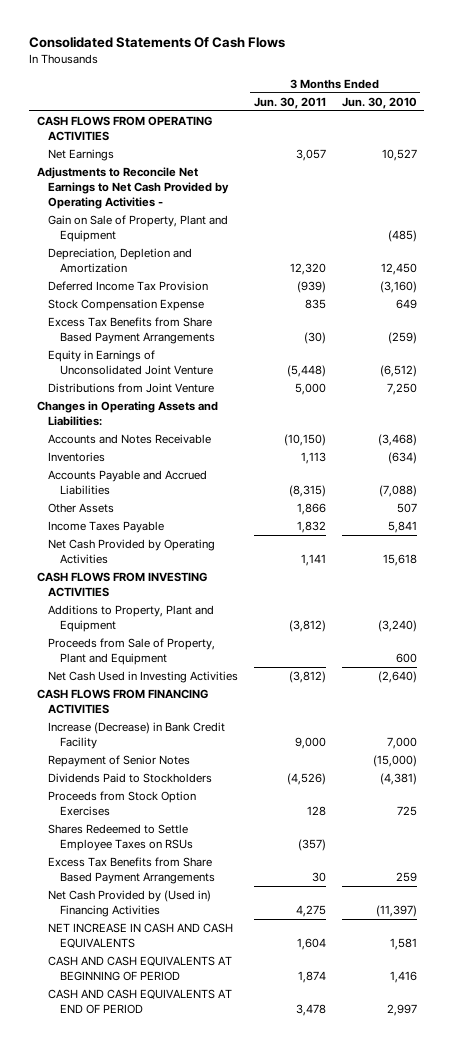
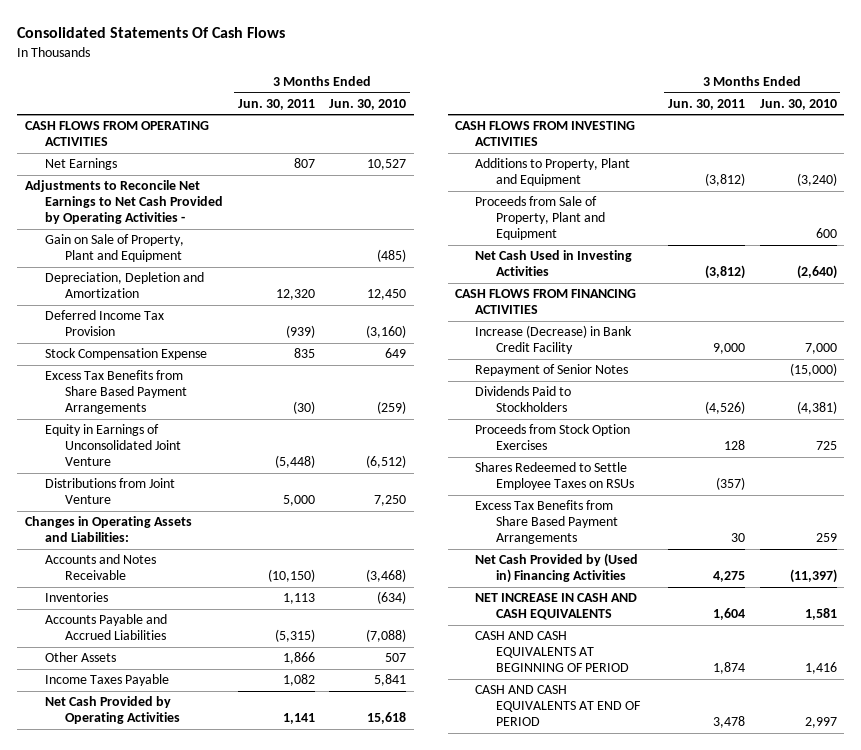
[295,149,326,162] 3,057 -> [293,158,315,169] 807
[288,485,326,498] (8,315) -> [274,629,315,643] (5,315)
[296,521,326,534] 1,832 -> [282,674,315,687] 1,082

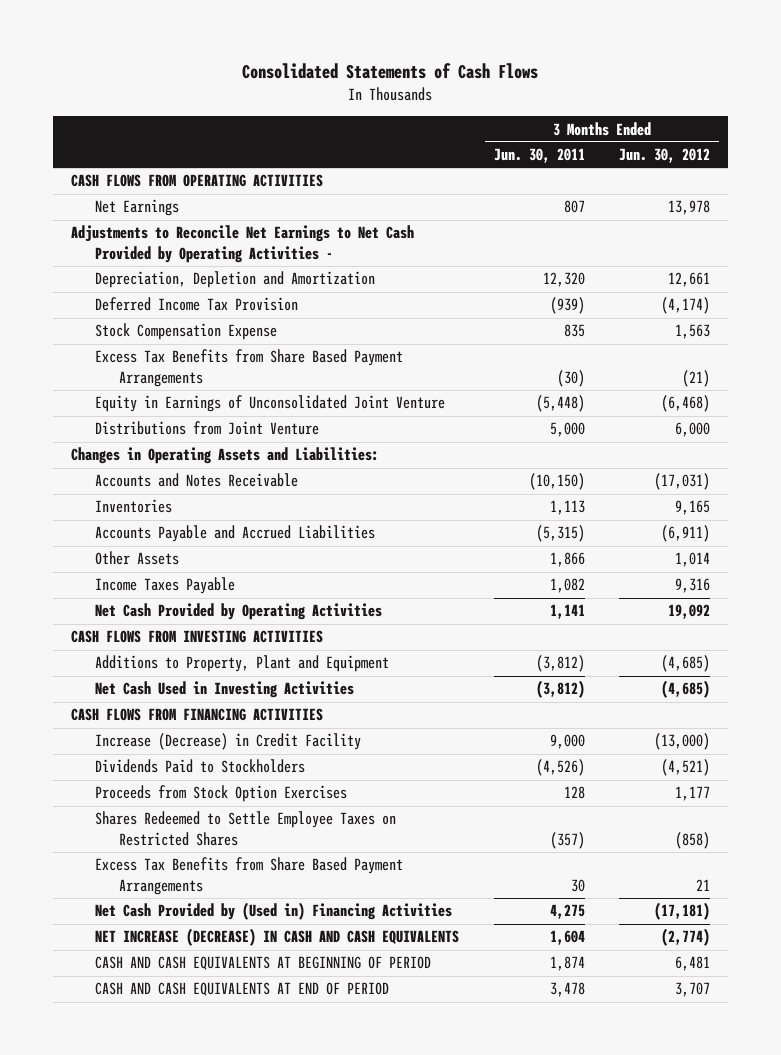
[17,27,286,39] Consolidated Statements Of Cash Flows -> [242,63,539,80] Consolidated Statements of Cash Flows
[329,98,407,110] Jun. 30, 2010 -> none
none -> [619,148,711,164] Jun. 30, 2012
[44,234,184,263] Gain on Sale of Property, Plant and Equipment -> none
[475,196,605,241] Proceeds from Sale of Property, Plant and Equipment -> none
[475,364,629,377] Repayment of Senior Notes -> none
[475,325,633,355] Increase (Decrease) in Bank Credit Facility -> [94,733,361,751] Increase (Decrease) in Credit Facility
[475,462,634,491] Shares Redeemed to Settle Employee Taxes on RSUs -> [94,811,396,847] Shares Redeemed to Settle Employee Taxes on Restricted Shares
[475,593,638,621] NET INCREASE IN CASH AND CASH EQUIVALENTS -> [94,928,459,947] NET INCREASE (DECREASE) IN CASH AND CASH EQUIVALENTS

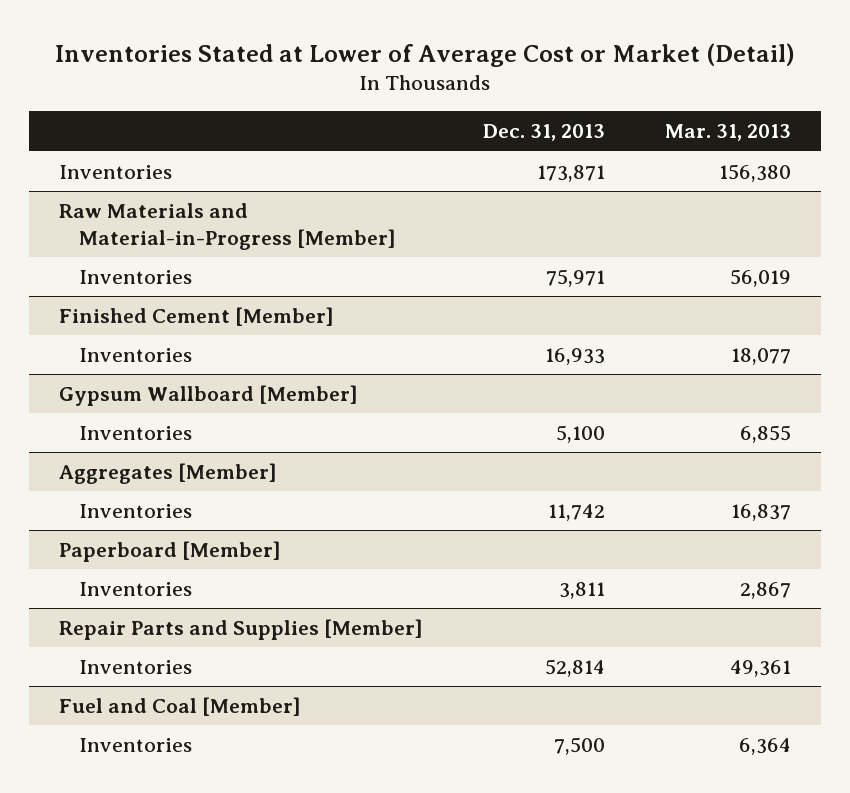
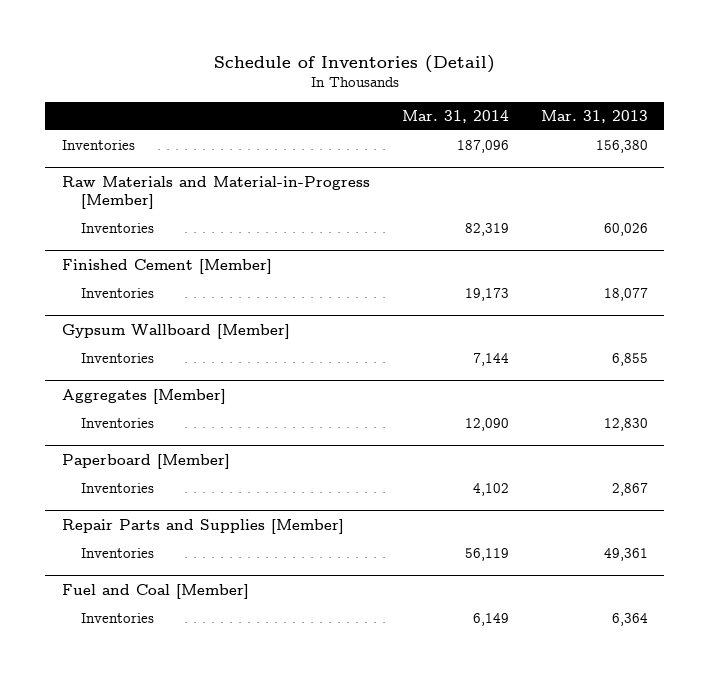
[54,42,795,67] Inventories Stated at Lower of Average Cost or Market (Detail) -> [213,54,495,73] Schedule of Inventories (Detail)
[482,124,605,142] Dec. 31, 2013 -> none
none -> [401,109,509,123] Mar. 31, 2014
[729,268,791,287] 56,019 -> [603,222,648,236] 60,026
[730,503,791,521] 16,837 -> [603,417,648,431] 12,830

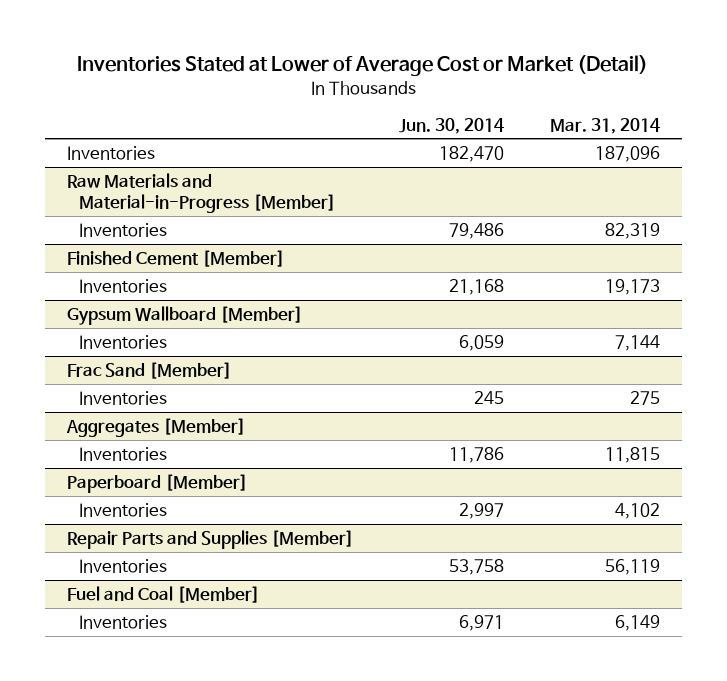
[213,54,495,73] Schedule of Inventories (Detail) -> [77,54,649,76] Inventories Stated at Lower of Average Cost or Market (Detail)
[540,109,648,123] Mar. 31, 2013 -> none
none -> [399,117,505,134] Jun. 30, 2014
none -> [67,361,233,379] Frac Sand [Member]
none -> [79,390,168,405] Inventories
[464,417,509,431] 12,090 -> [604,446,660,463] 11,815

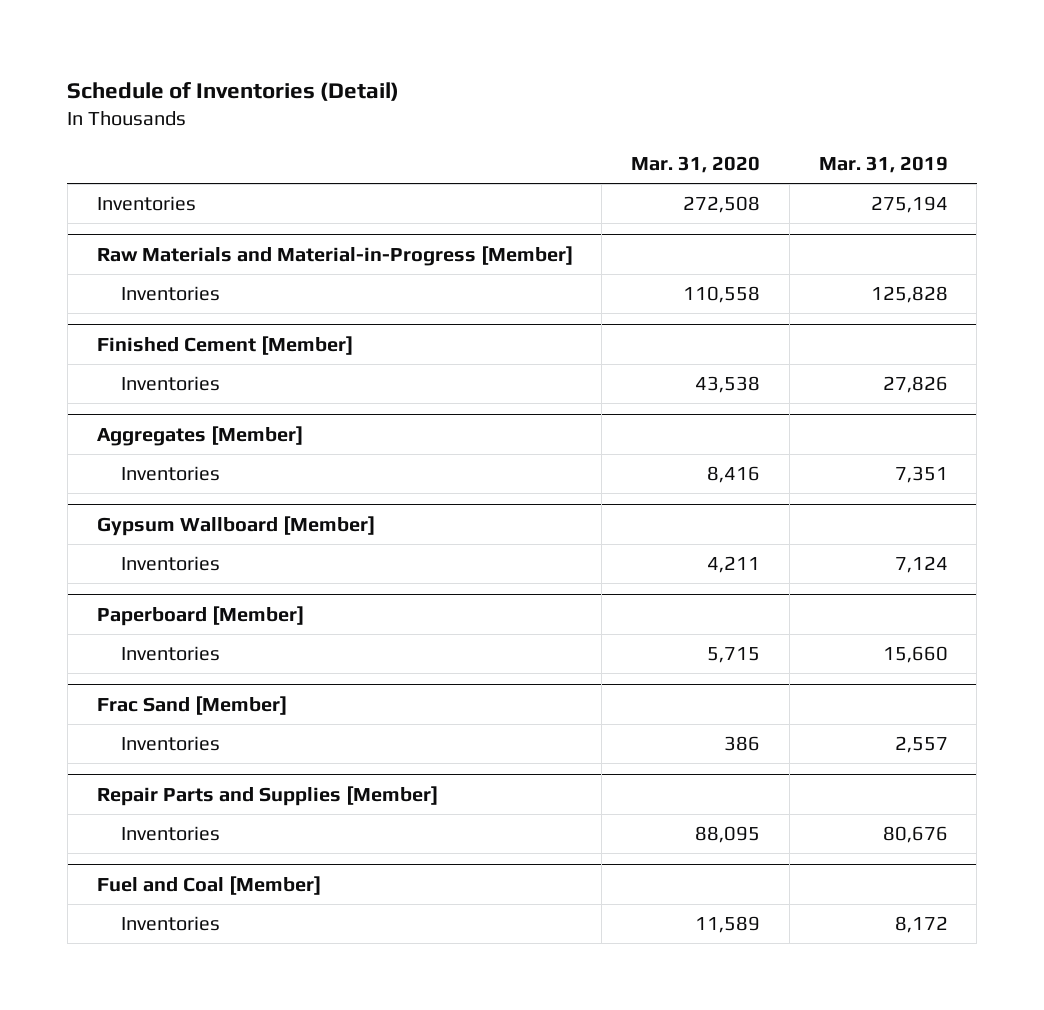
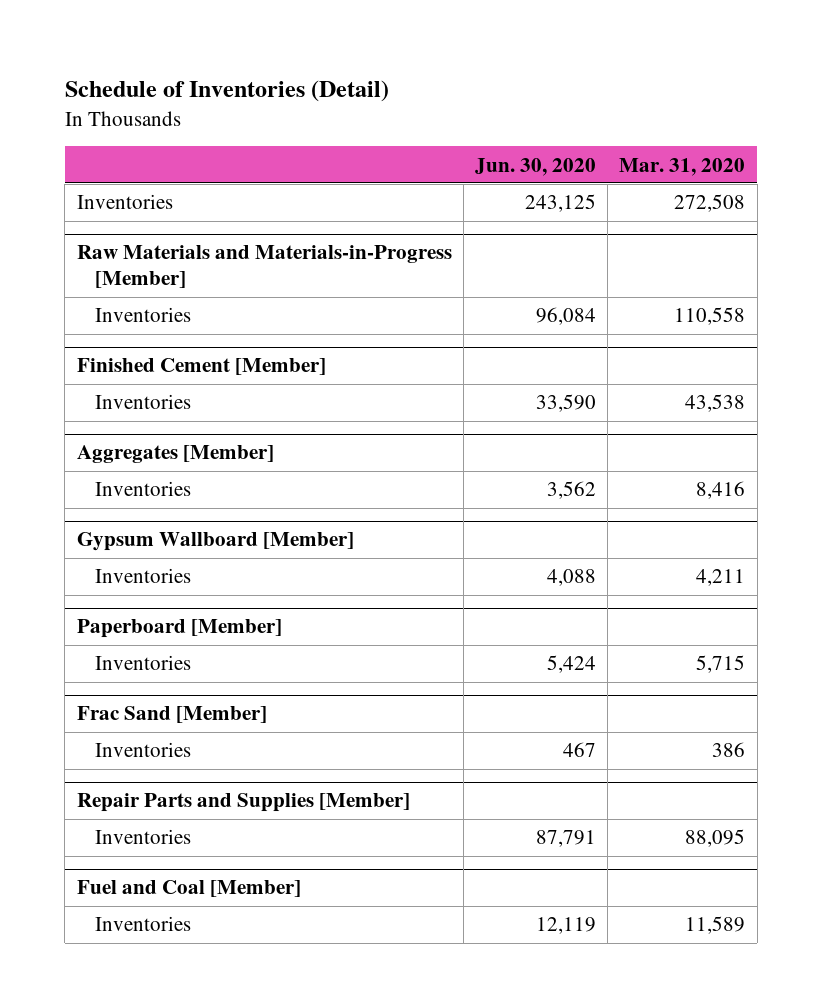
[818,156,948,174] Mar. 31, 2019 -> none
none -> [475,157,597,176] Jun. 30, 2020
[96,245,573,266] Raw Materials and Material-in-Progress [Member] -> [76,245,452,289] Raw Materials and Materials-in-Progress [Member]

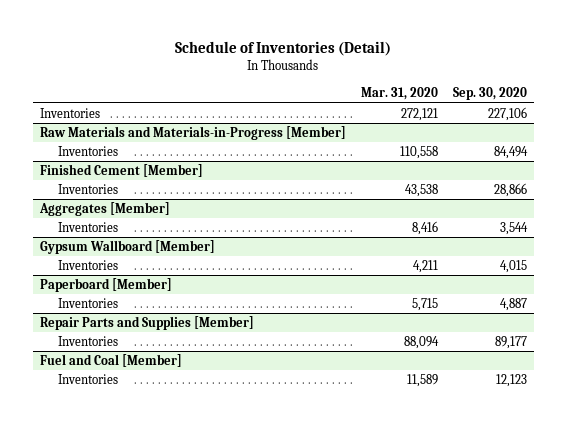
[475,157,597,176] Jun. 30, 2020 -> none
none -> [452,87,527,101] Sep. 30, 2020
[674,194,746,213] 272,508 -> [400,107,438,121] 272,121
[76,706,267,724] Frac Sand [Member] -> none
[94,742,191,758] Inventories -> none
[685,829,746,848] 88,095 -> [403,335,439,349] 88,094

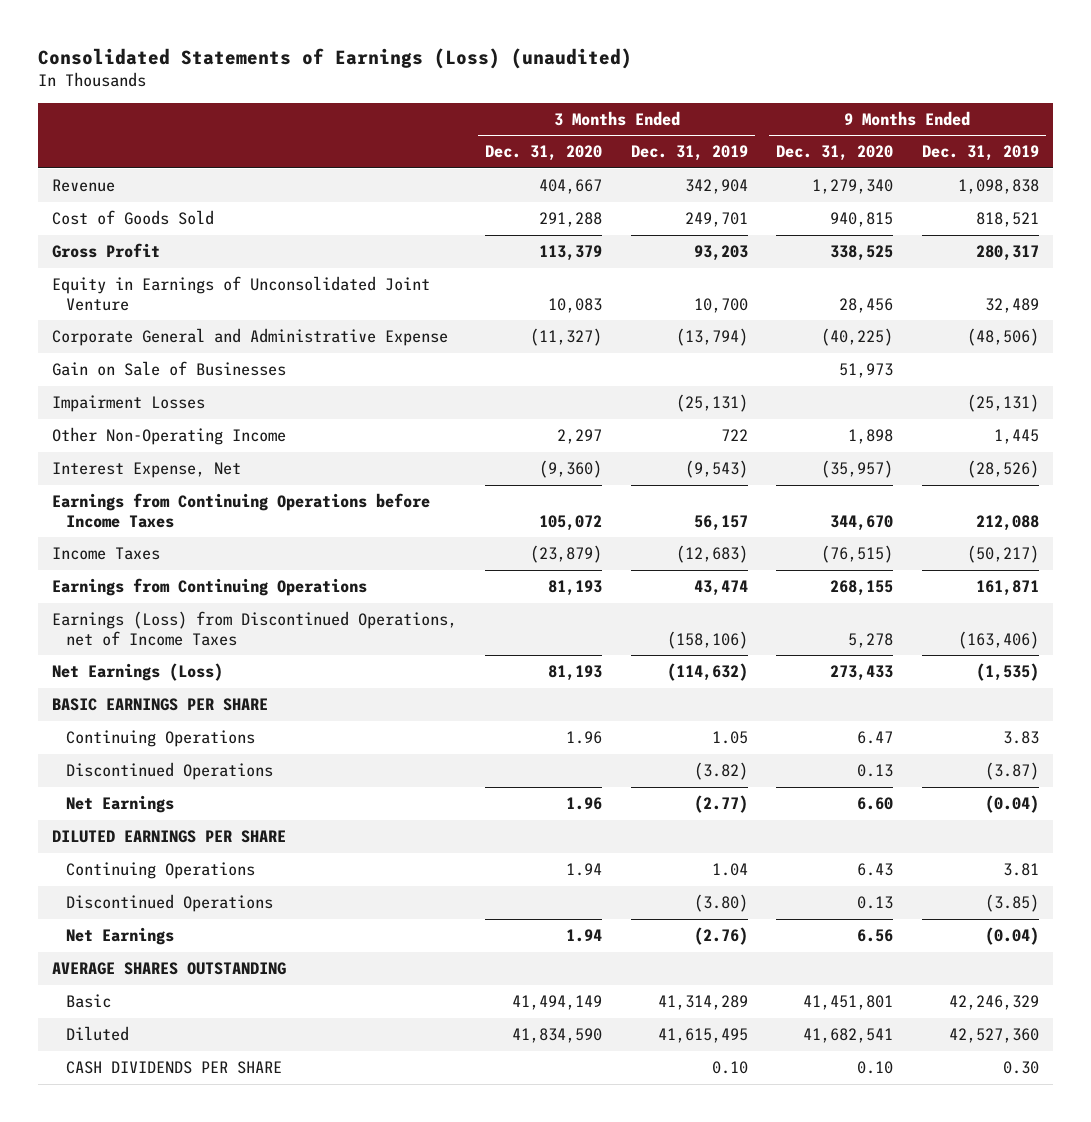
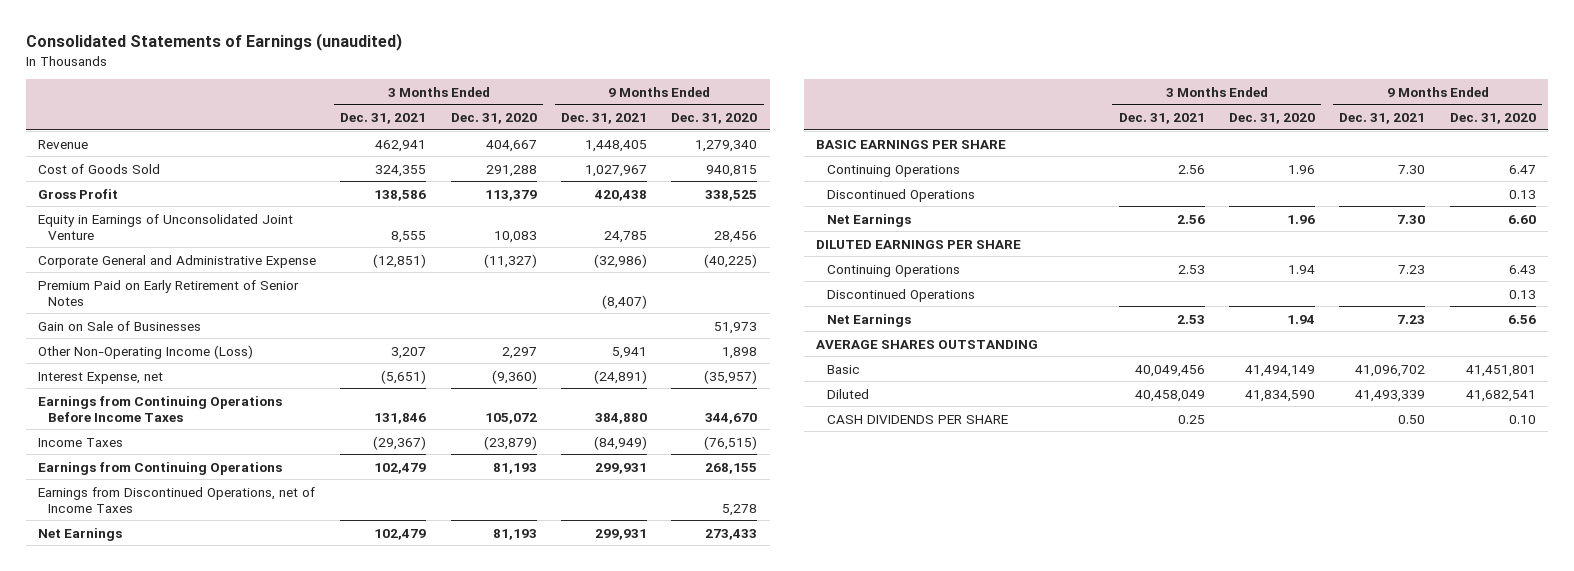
[37,47,632,69] Consolidated Statements of Earnings (Loss) (unaudited) -> [25,33,402,52] Consolidated Statements of Earnings (unaudited)
[630,145,748,162] Dec. 31, 2019 -> none
[921,145,1039,162] Dec. 31, 2019 -> none
none -> [340,113,427,125] Dec. 31, 2021
none -> [561,113,648,125] Dec. 31, 2021
none -> [37,279,299,306] Premium Paid on Early Retirement of Senior Notes
[52,395,206,413] Impairment Losses -> none
[52,427,287,446] Other Non-Operating Income -> [37,344,253,359] Other Non-Operating Income (Loss)
[52,462,242,479] Interest Expense, Net -> [37,371,163,384] Interest Expense, net
[52,493,431,528] Earnings from Continuing Operations before Income Taxes -> [37,395,282,422] Earnings from Continuing Operations Before Income Taxes
[52,611,458,646] Earnings (Loss) from Discontinued Operations, net of Income Taxes -> [37,486,315,513] Earnings from Discontinued Operations, net of Income Taxes
[52,663,224,682] Net Earnings (Loss) -> [37,527,122,541] Net Earnings

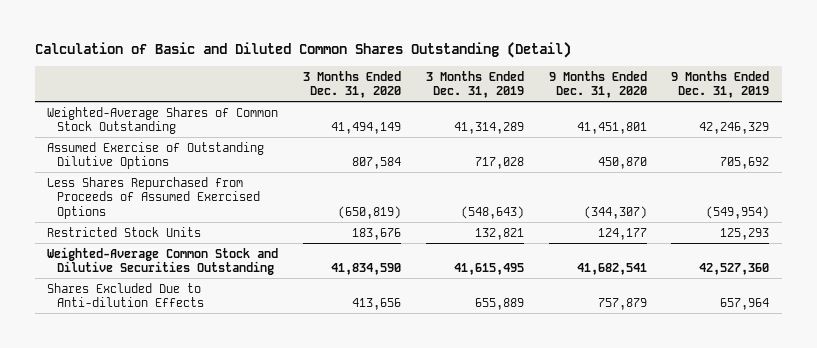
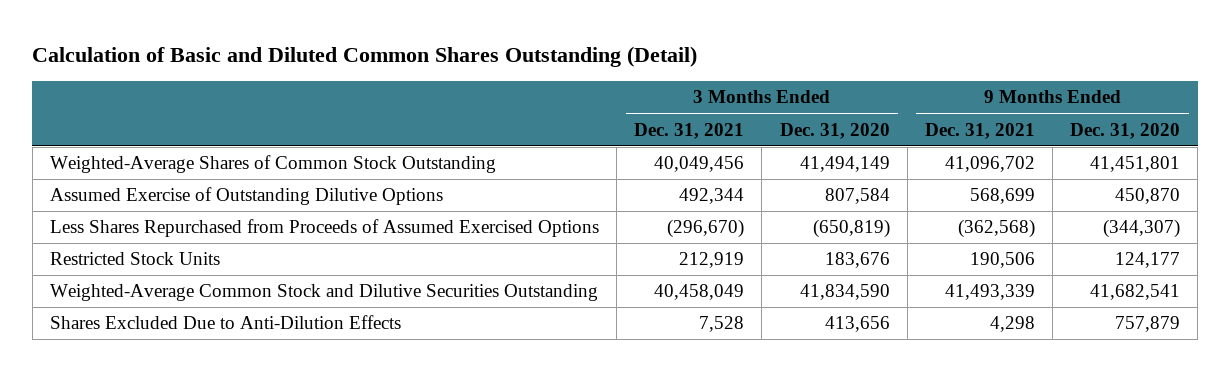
[425,70,524,99] 3 Months Ended Dec. 31, 2019 -> none
[671,70,770,99] 9 Months Ended Dec. 31, 2019 -> none
none -> [634,122,745,139] Dec. 31, 2021
none -> [924,122,1035,139] Dec. 31, 2021
[47,282,204,308] Shares Excluded Due to Anti-dilution Effects -> [50,315,402,330] Shares Excluded Due to Anti-Dilution Effects

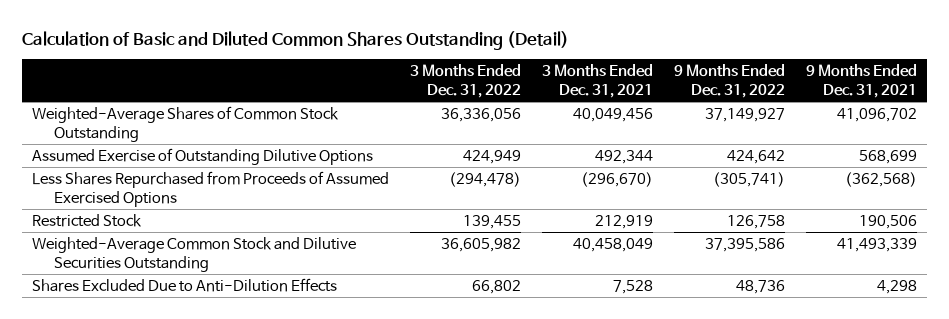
[779,122,890,139] Dec. 31, 2020 -> none
[1070,122,1181,139] Dec. 31, 2020 -> none
none -> [410,63,522,98] 3 Months Ended Dec. 31, 2022
none -> [673,63,785,98] 9 Months Ended Dec. 31, 2022
[50,252,221,266] Restricted Stock Units -> [32,213,143,227] Restricted Stock

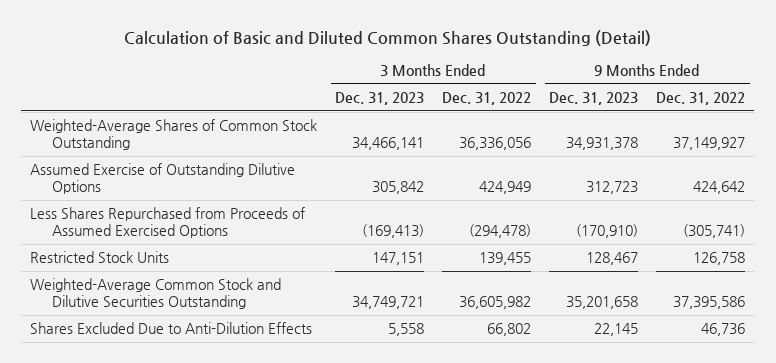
[541,63,653,98] 3 Months Ended Dec. 31, 2021 -> none
[805,63,917,98] 9 Months Ended Dec. 31, 2021 -> none
none -> [335,92,425,106] Dec. 31, 2023
none -> [549,92,639,106] Dec. 31, 2023
[32,213,143,227] Restricted Stock -> [30,251,170,264] Restricted Stock Units
[735,279,785,294] 48,736 -> [701,323,746,337] 46,736

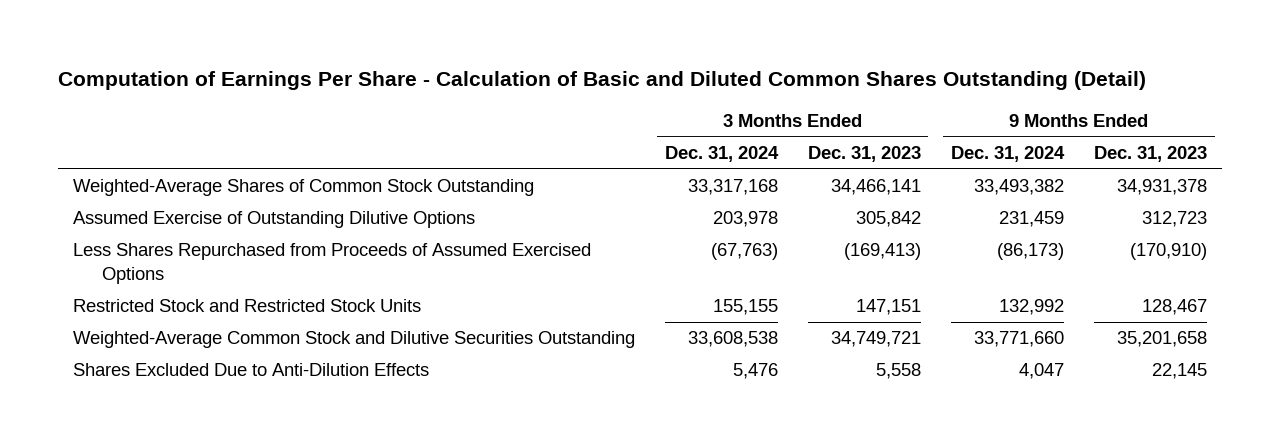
[123,29,651,46] Calculation of Basic and Diluted Common Shares Outstanding (Detail) -> [57,71,1146,91] Computation of Earnings Per Share - Calculation of Basic and Diluted Common Shares Outstanding (Detail)
[442,92,532,106] Dec. 31, 2022 -> none
[656,92,746,106] Dec. 31, 2022 -> none
none -> [664,146,779,163] Dec. 31, 2024
none -> [950,146,1065,163] Dec. 31, 2024
[30,251,170,264] Restricted Stock Units -> [72,299,421,313] Restricted Stock and Restricted Stock Units

